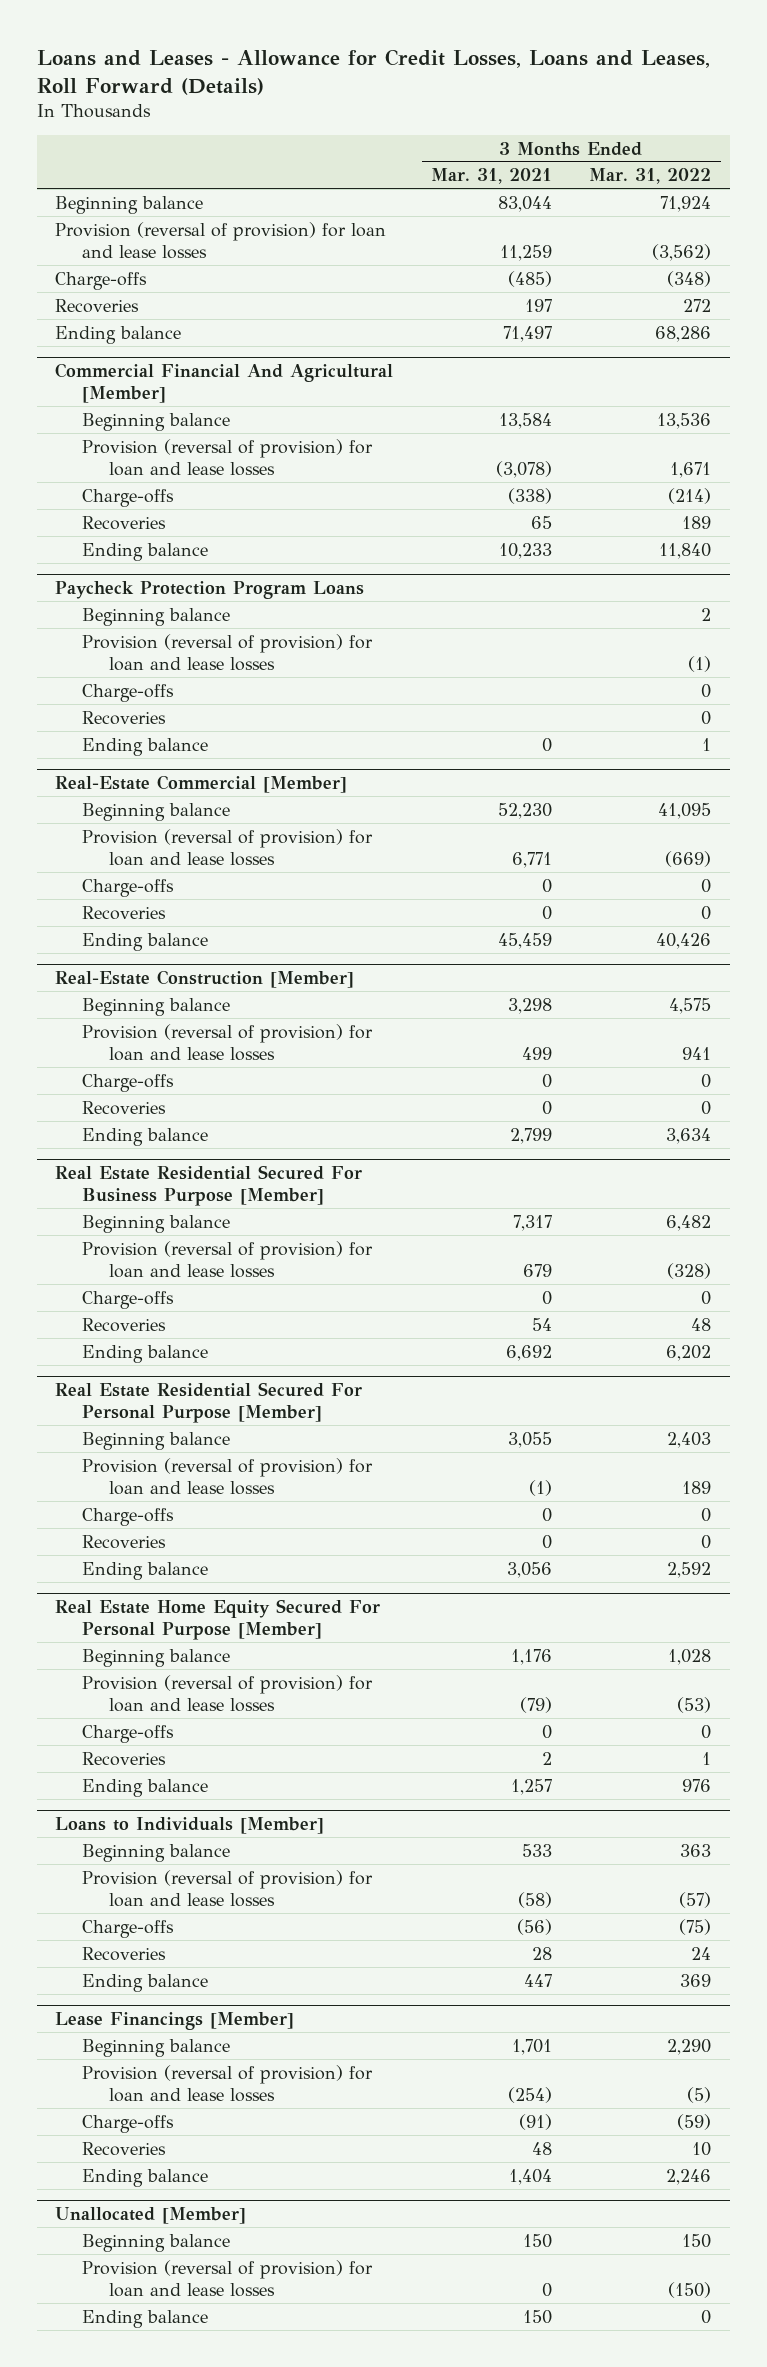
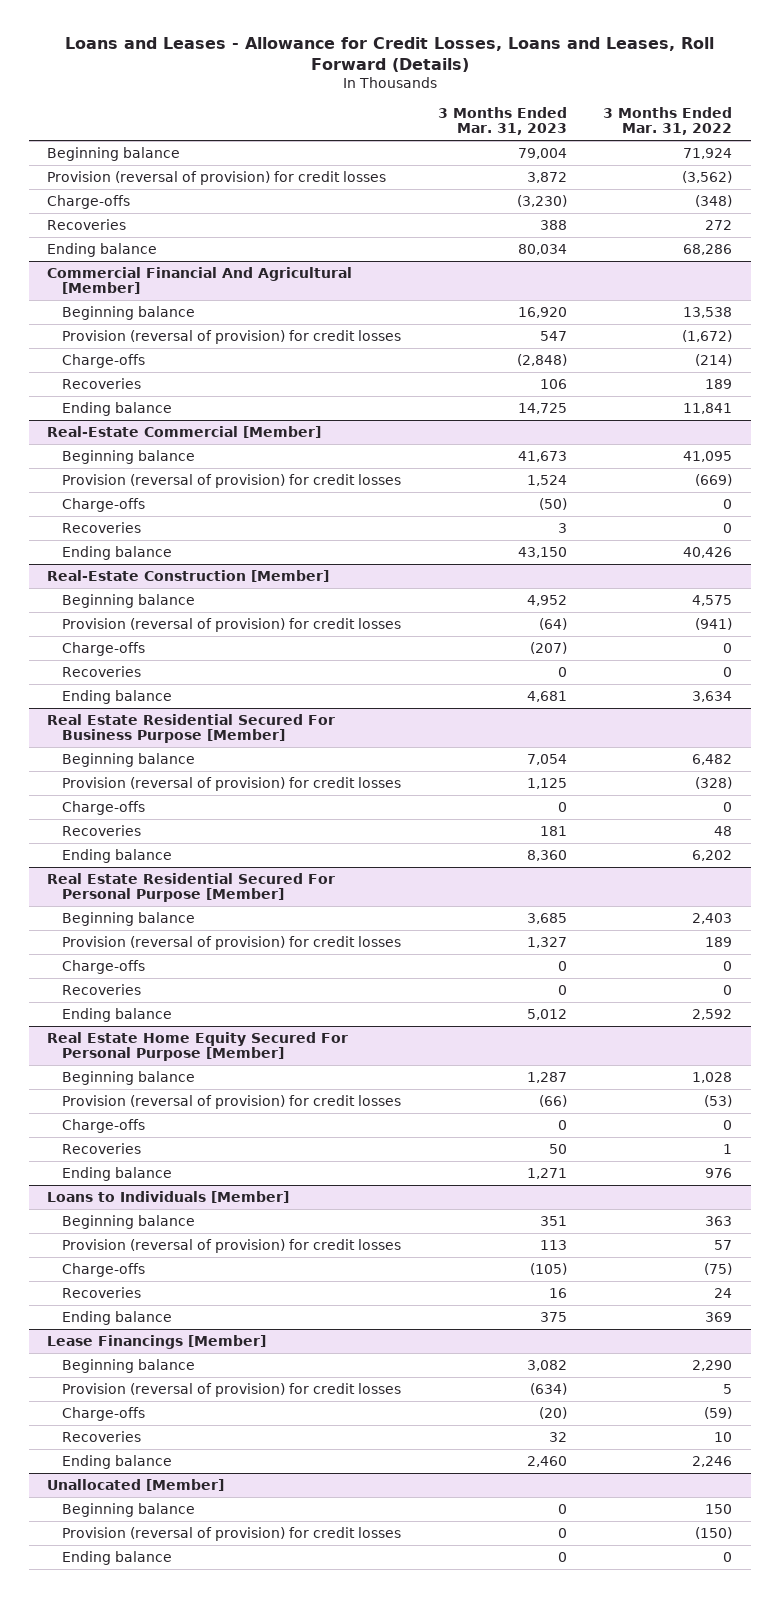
[430,168,552,185] Mar. 31, 2021 -> none
none -> [437,106,567,136] 3 Months Ended Mar. 31, 2023
[55,221,387,259] Provision (reversal of provision) for loan and lease losses -> [46,170,386,185] Provision (reversal of provision) for credit losses
[657,412,712,429] 13,536 -> [683,306,733,318] 13,538
[82,438,374,476] Provision (reversal of provision) for loan and lease losses -> [62,329,402,344] Provision (reversal of provision) for credit losses
[670,461,712,478] 1,671 -> [682,329,733,342] (1,672)
[55,580,365,599] Paycheck Protection Program Loans -> none
[82,607,231,626] Beginning balance -> none
[82,633,374,671] Provision (reversal of provision) for loan and lease losses -> none
[82,683,175,702] Charge-offs -> none
[82,710,167,725] Recoveries -> none
[82,737,209,756] Ending balance -> none
[659,542,712,559] 11,840 -> [683,402,733,414] 11,841
[82,828,374,866] Provision (reversal of provision) for loan and lease losses -> [62,473,402,488] Provision (reversal of provision) for credit losses
[82,1023,374,1061] Provision (reversal of provision) for loan and lease losses -> [62,617,402,632] Provision (reversal of provision) for credit losses
[682,1046,712,1060] 941 -> [695,617,733,630] (941)
[82,1240,374,1278] Provision (reversal of provision) for loan and lease losses -> [62,776,402,791] Provision (reversal of provision) for credit losses
[82,1457,374,1495] Provision (reversal of provision) for loan and lease losses -> [62,935,402,950] Provision (reversal of provision) for credit losses
[82,1674,374,1712] Provision (reversal of provision) for loan and lease losses -> [62,1094,402,1109] Provision (reversal of provision) for credit losses
[82,1869,374,1907] Provision (reversal of provision) for loan and lease losses -> [62,1238,402,1253] Provision (reversal of provision) for credit losses
[679,1891,712,1908] (57) -> [714,1239,733,1250] 57
[82,2064,374,2102] Provision (reversal of provision) for loan and lease losses -> [62,1382,402,1397] Provision (reversal of provision) for credit losses
[687,2086,712,2103] (5) -> [723,1383,733,1394] 5
[82,2259,374,2297] Provision (reversal of provision) for loan and lease losses -> [62,1526,402,1541] Provision (reversal of provision) for credit losses

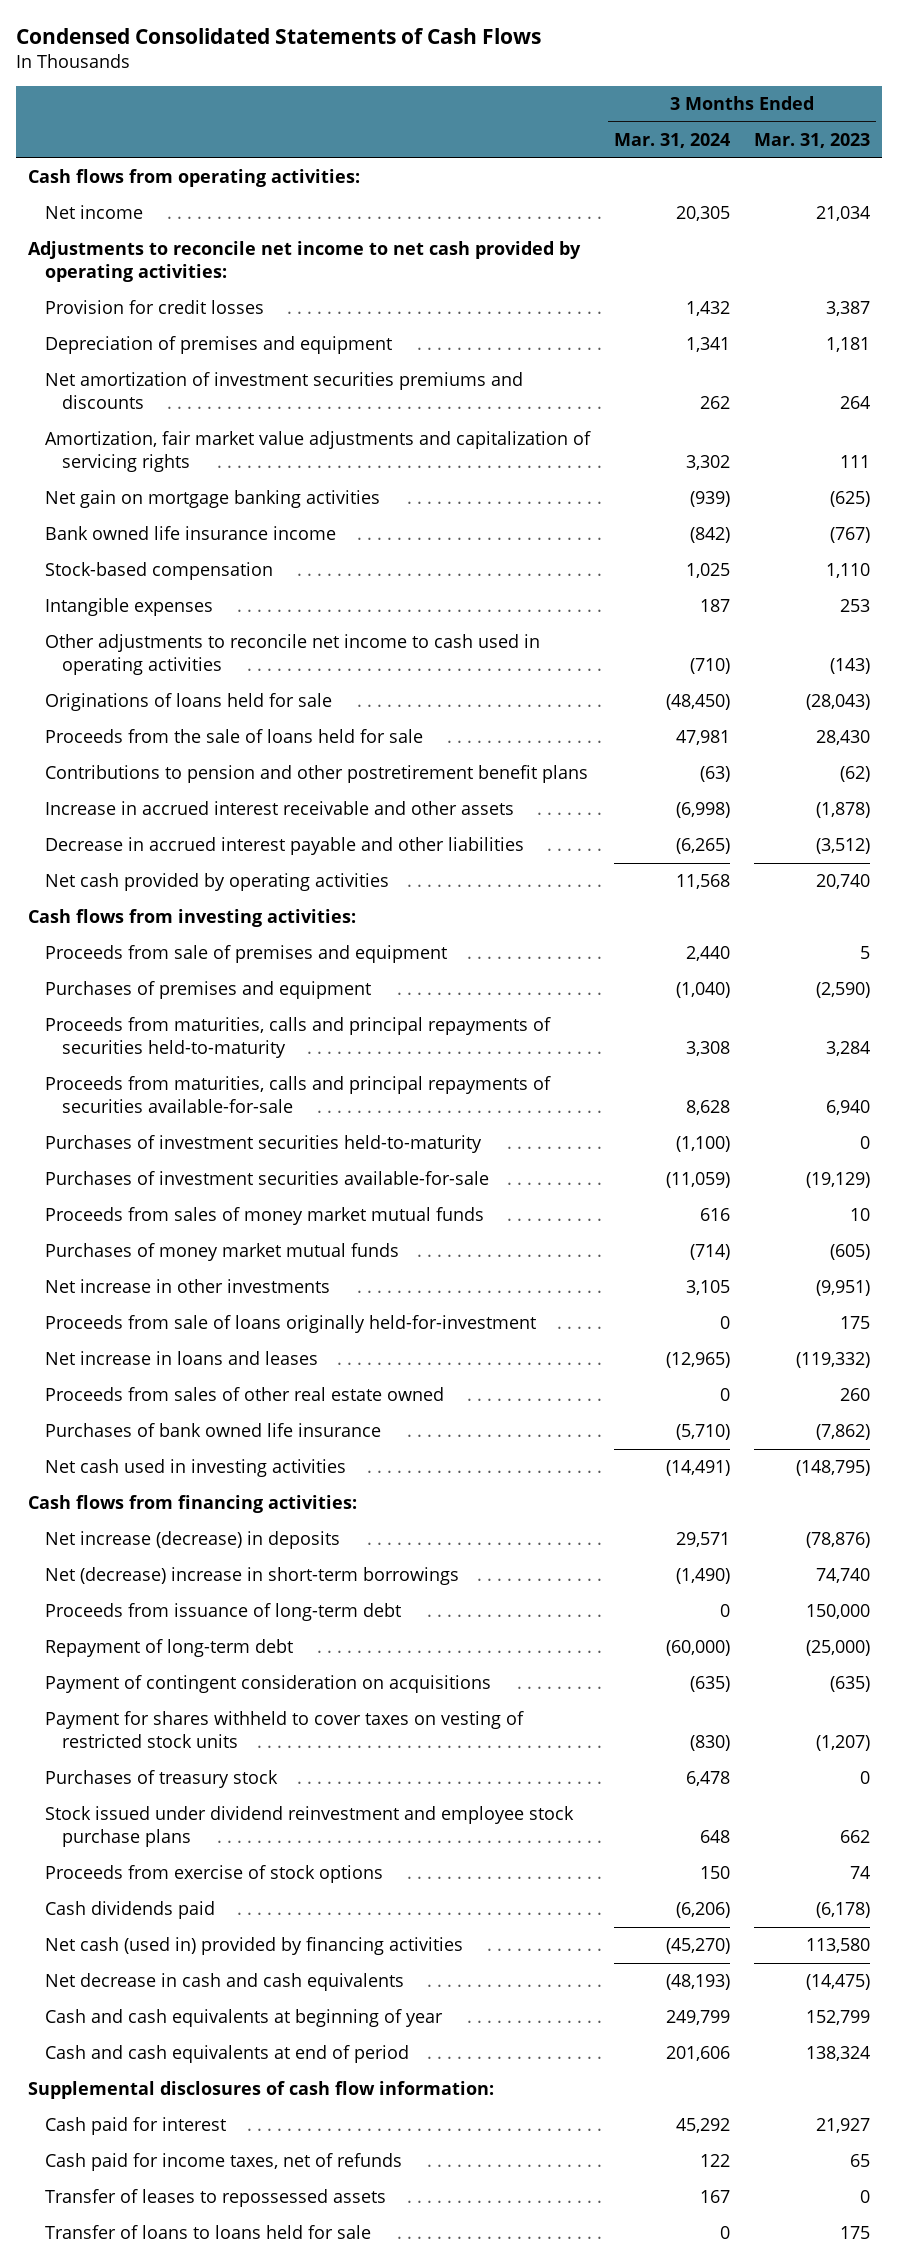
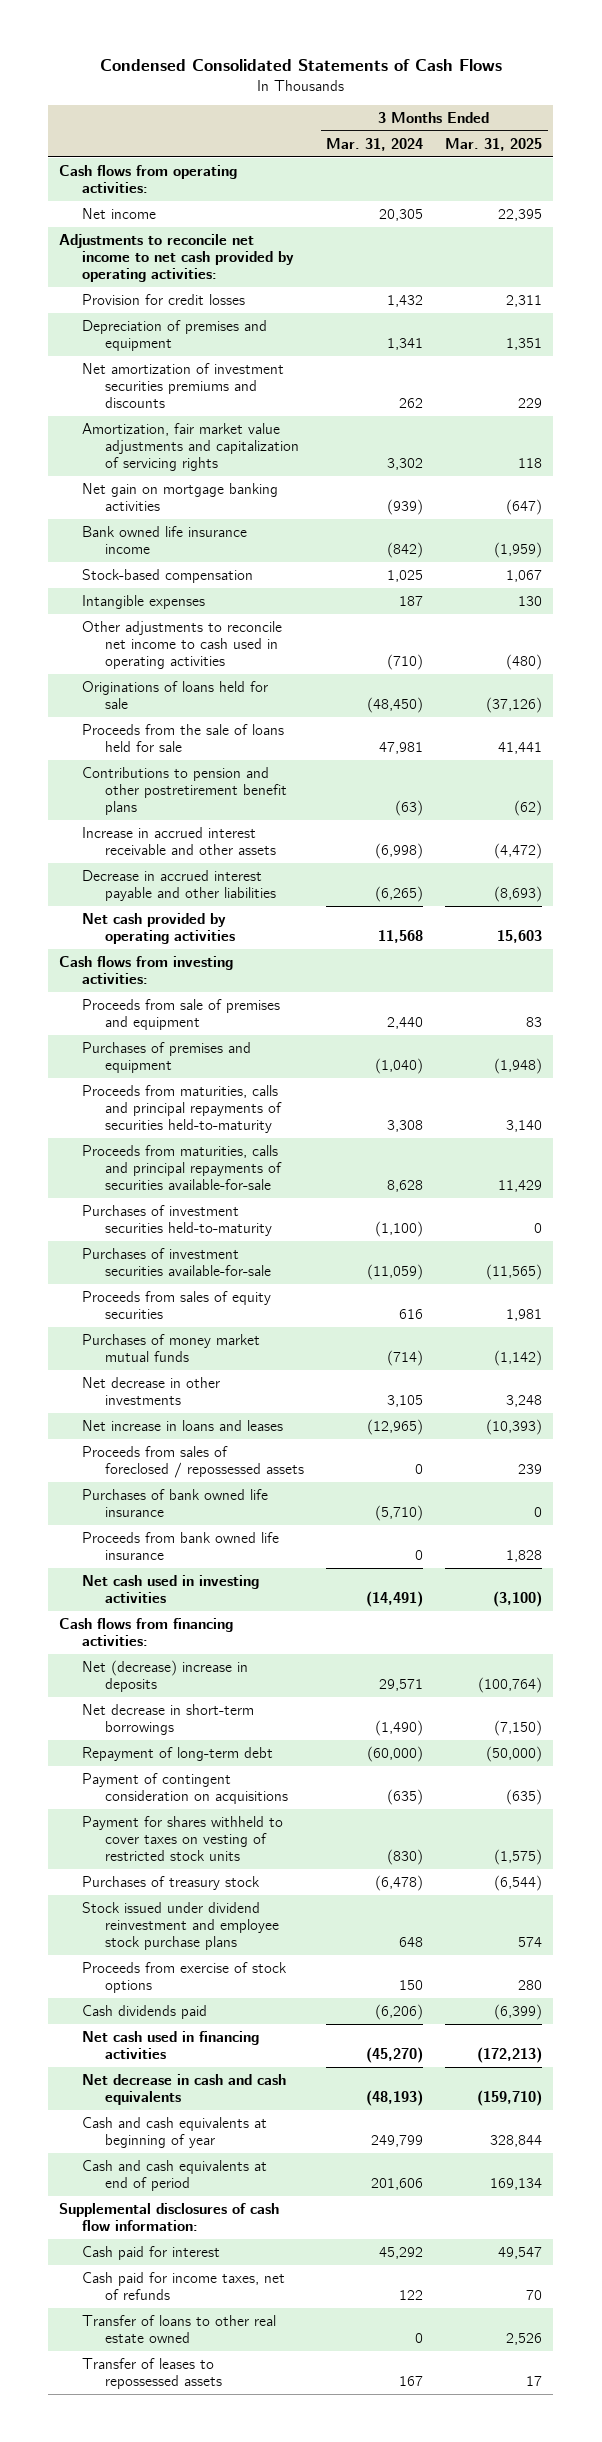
[753,133,870,149] Mar. 31, 2023 -> none
none -> [445,137,543,151] Mar. 31, 2025
[44,1207,484,1226] Proceeds from sales of money market mutual funds -> [82,1290,272,1320] Proceeds from sales of equity securities
[44,1315,536,1334] Proceeds from sale of loans originally held-for-investment -> none
[44,1279,330,1294] Net increase in other investments -> [82,1376,221,1406] Net decrease in other investments
[44,1387,444,1402] Proceeds from sales of other real estate owned -> none
none -> [82,1445,305,1479] Proceeds from sales of foreclosed / repossessed assets
none -> [82,1531,280,1561] Proceeds from bank owned life insurance
[44,1603,401,1622] Proceeds from issuance of long-term debt -> none
[44,1531,340,1550] Net increase (decrease) in deposits -> [82,1659,249,1693] Net (decrease) increase in deposits
[44,1567,459,1586] Net (decrease) increase in short-term borrowings -> [82,1703,255,1736] Net decrease in short-term borrowings
[685,1771,730,1787] 6,478 -> [375,1874,424,1891] (6,478)
[44,1937,463,1956] Net cash (used in) provided by financing activities -> [82,2030,260,2060] Net cash used in financing activities
none -> [82,2314,277,2344] Transfer of loans to other real estate owned
[44,2225,371,2240] Transfer of loans to loans held for sale -> none

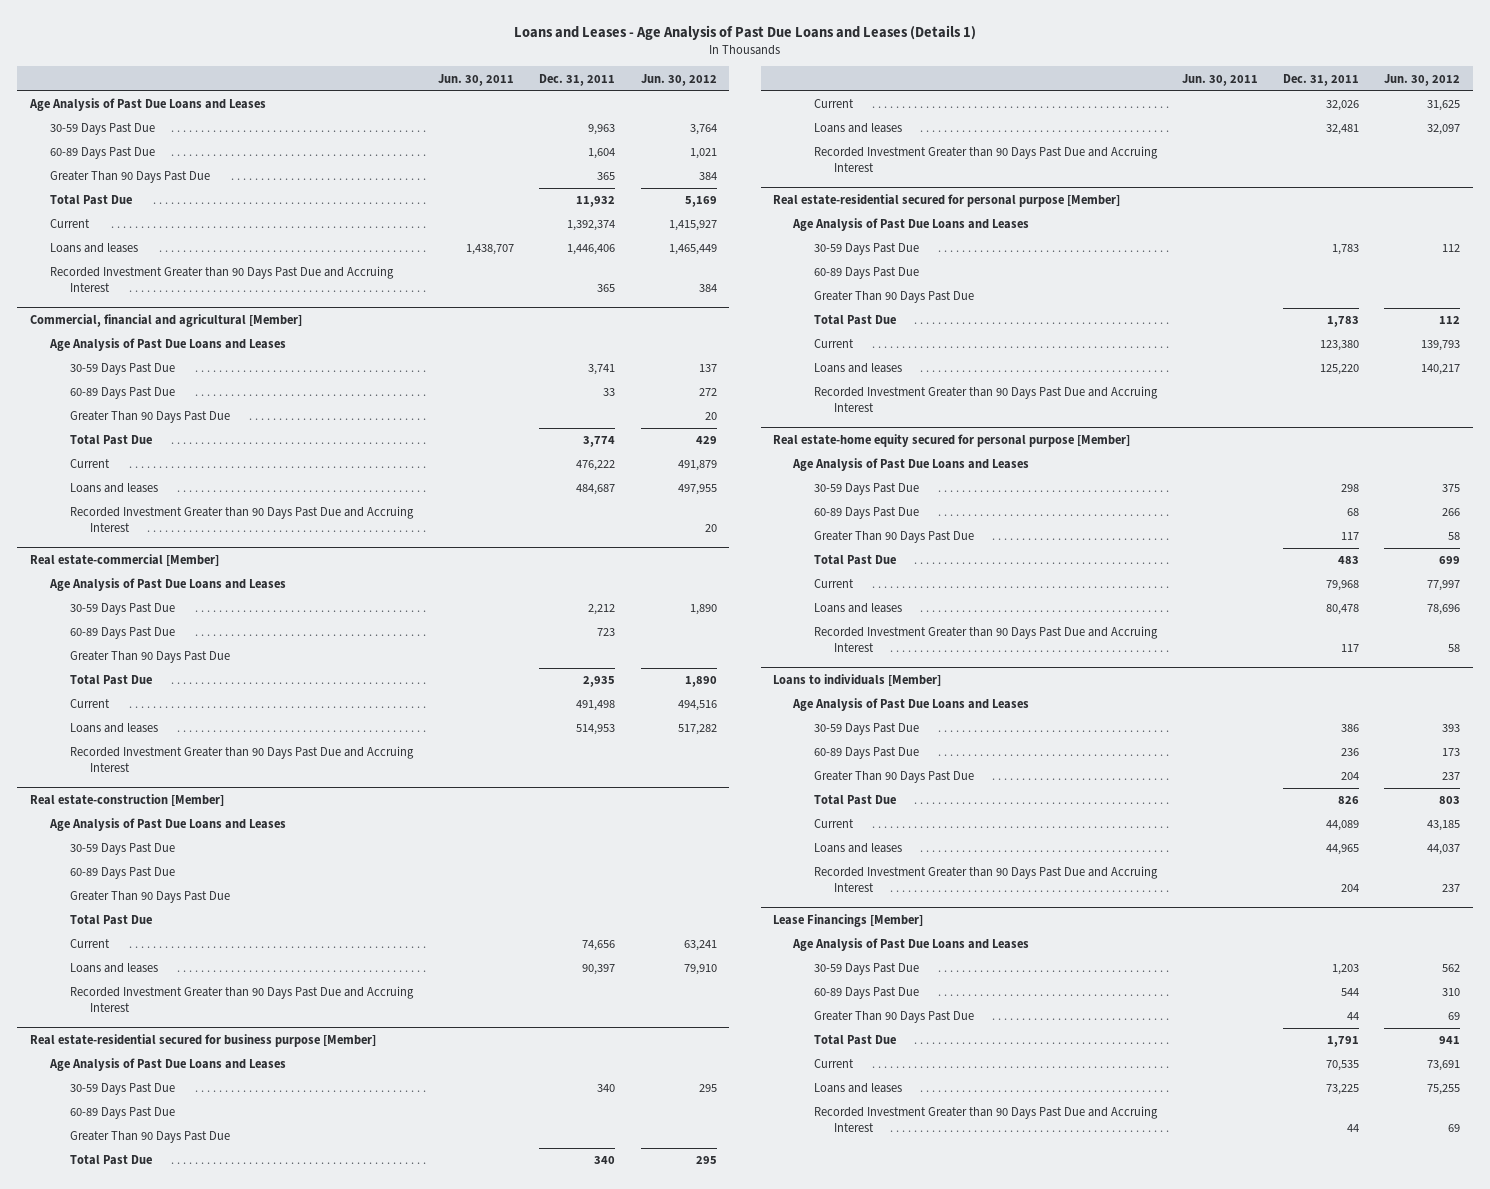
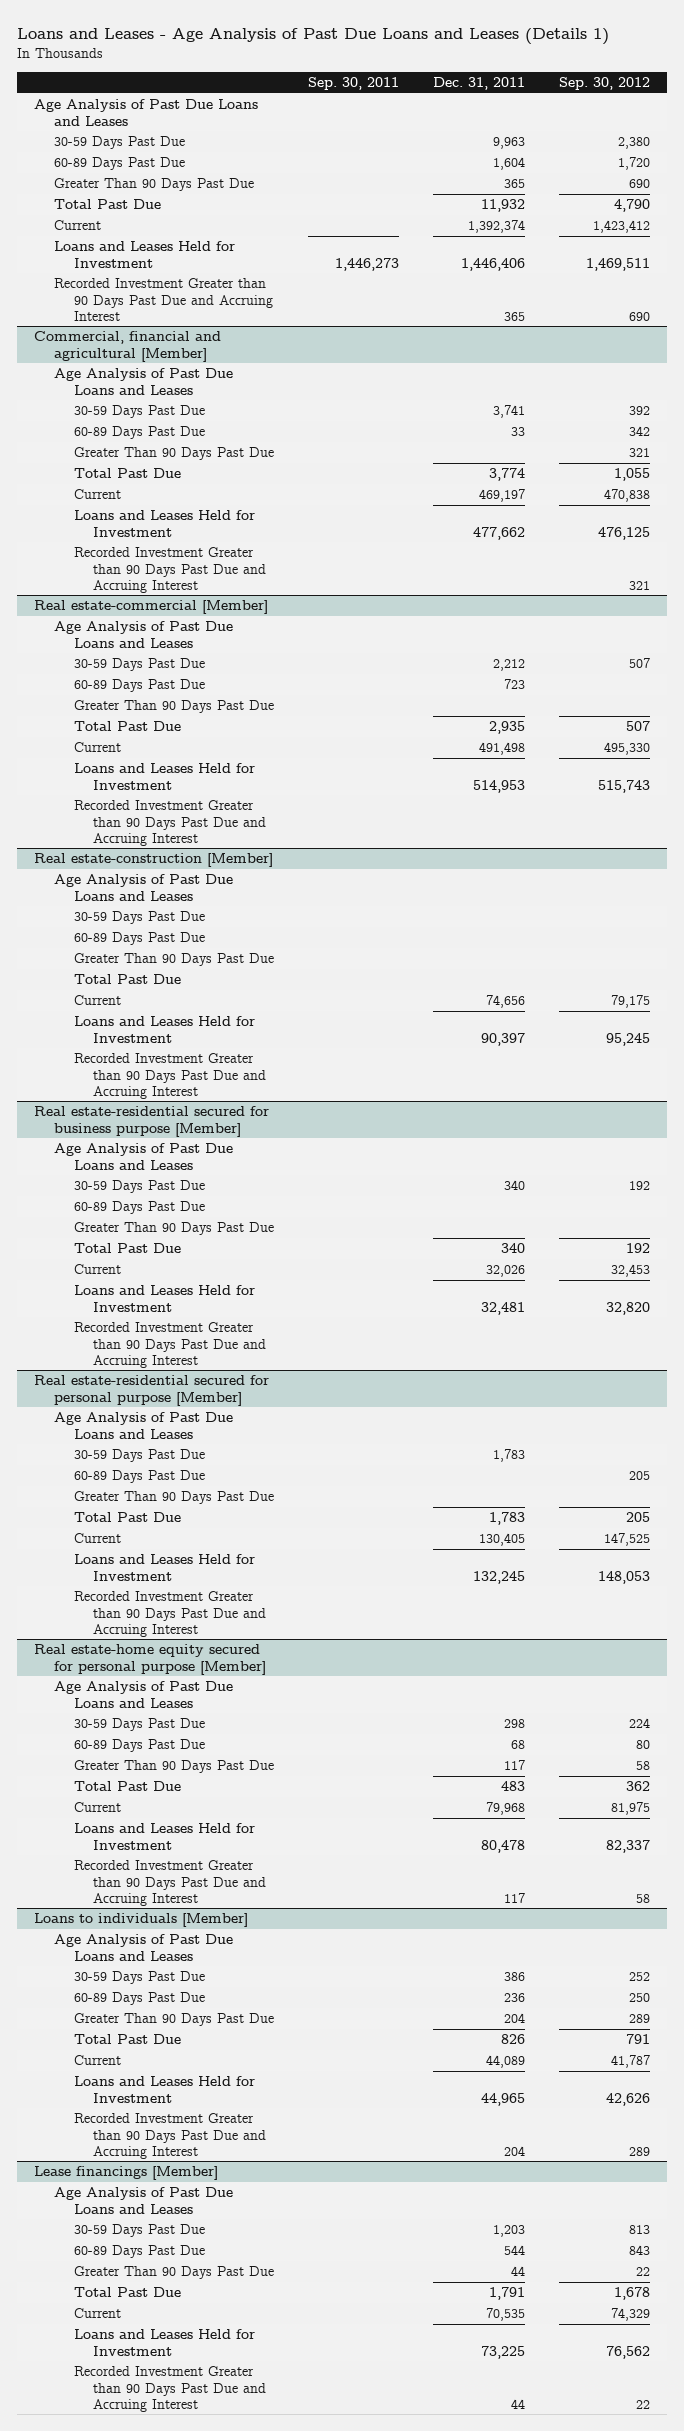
[438,73,515,86] Jun. 30, 2011 -> none
[640,73,717,86] Jun. 30, 2012 -> none
none -> [307,77,399,91] Sep. 30, 2011
none -> [559,77,651,91] Sep. 30, 2012
[49,243,138,254] Loans and leases -> [53,241,235,268] Loans and Leases Held for Investment
[576,460,616,472] 476,222 -> [478,489,525,503] 469,197
[70,483,159,494] Loans and leases -> [73,510,255,537] Loans and Leases Held for Investment
[576,484,616,496] 484,687 -> [472,526,525,540] 477,662
[70,723,159,734] Loans and leases -> [73,763,255,790] Loans and Leases Held for Investment
[70,963,159,974] Loans and leases -> [73,1016,255,1043] Loans and Leases Held for Investment
[813,123,902,134] Loans and leases -> [73,1285,255,1312] Loans and Leases Held for Investment
[1319,340,1359,352] 123,380 -> [478,1533,525,1547] 130,405
[813,363,902,374] Loans and leases -> [73,1554,255,1581] Loans and Leases Held for Investment
[1319,364,1359,376] 125,220 -> [472,1570,525,1584] 132,245
[813,603,902,614] Loans and leases -> [73,1823,255,1850] Loans and Leases Held for Investment
[813,843,902,854] Loans and leases -> [73,2076,255,2103] Loans and Leases Held for Investment
[773,914,924,928] Lease Financings [Member] -> [34,2166,219,2181] Lease financings [Member]
[813,1083,902,1094] Loans and leases -> [73,2329,255,2356] Loans and Leases Held for Investment

